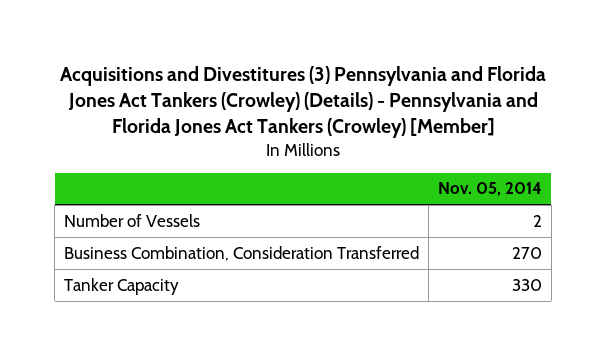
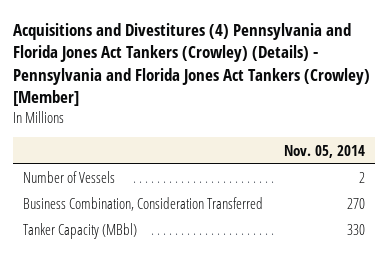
[60,66,547,139] Acquisitions and Divestitures (3) Pennsylvania and Florida Jones Act Tankers (Crowley) (Details) - Pennsylvania and Florida Jones Act Tankers (Crowley) [Member] -> [13,22,371,107] Acquisitions and Divestitures (4) Pennsylvania and Florida Jones Act Tankers (Crowley) (Details) - Pennsylvania and Florida Jones Act Tankers (Crowley) [Member]
[64,277,180,295] Tanker Capacity -> [23,223,138,240] Tanker Capacity (MBbl)

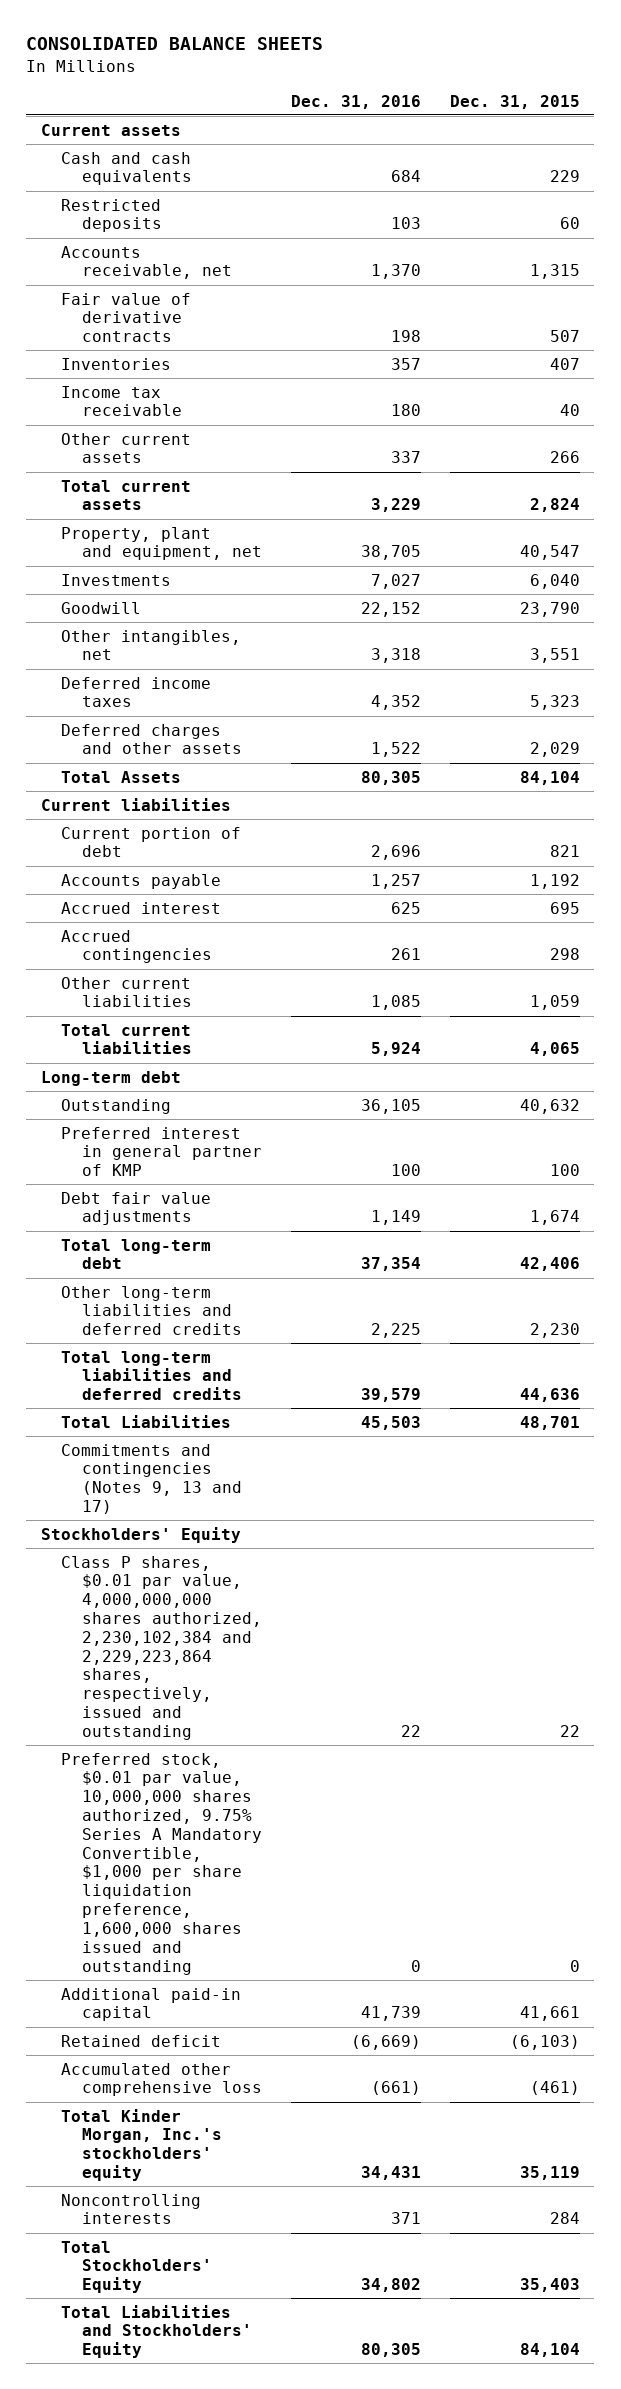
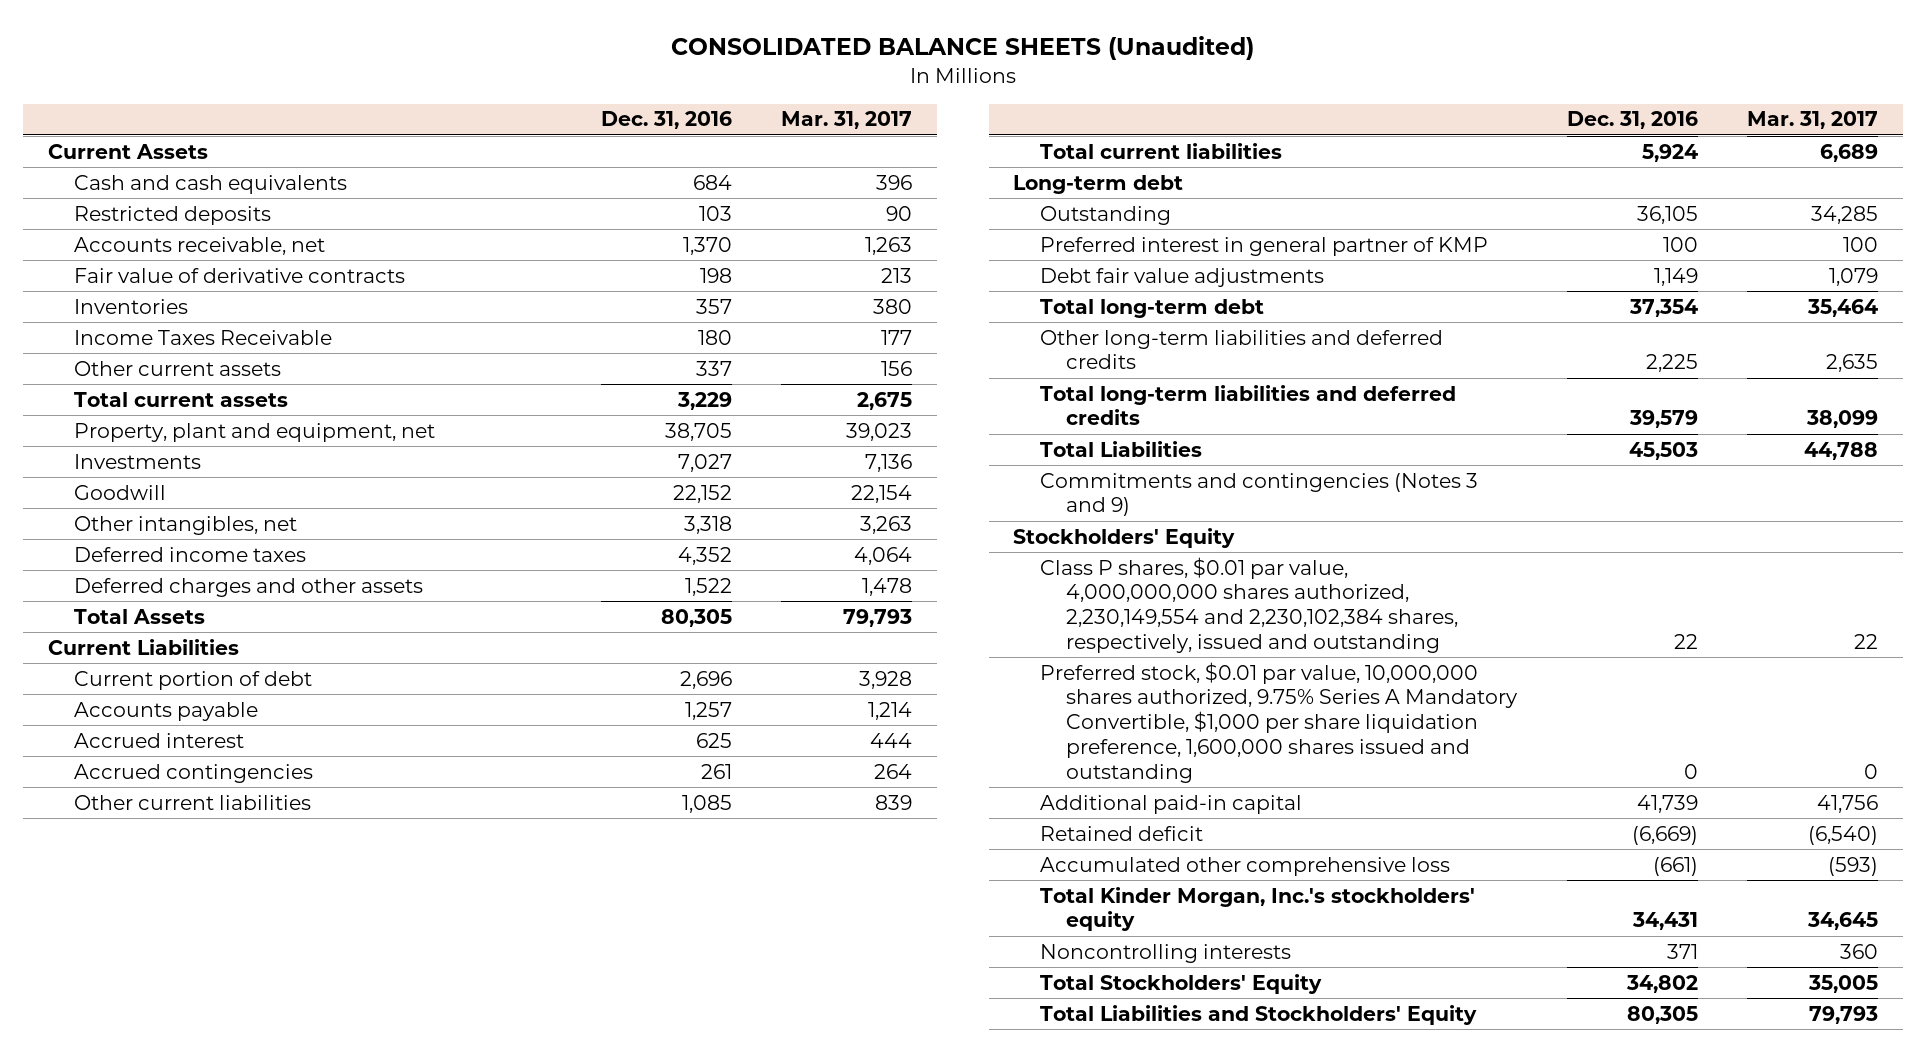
[26,37,324,51] CONSOLIDATED BALANCE SHEETS -> [670,36,1254,61] CONSOLIDATED BALANCE SHEETS (Unaudited)
[449,94,580,109] Dec. 31, 2015 -> none
none -> [781,111,913,130] Mar. 31, 2017
[40,123,181,136] Current assets -> [47,143,208,159] Current Assets
[61,385,183,417] Income tax receivable -> [74,329,333,345] Income Taxes Receivable
[40,797,231,811] Current liabilities -> [47,638,239,655] Current Liabilities
[61,1443,243,1515] Commitments and contingencies (Notes 9, 13 and 17) -> [1039,472,1478,517] Commitments and contingencies (Notes 3 and 9)
[61,1555,263,1740] Class P shares, $0.01 par value, 4,000,000,000 shares authorized, 2,230,102,384 and 2,229,223,864 shares, respectively, issued and outstanding -> [1039,556,1459,654] Class P shares, $0.01 par value, 4,000,000,000 shares authorized, 2,230,149,554 and 2,230,102,384 shares, respectively, issued and outstanding

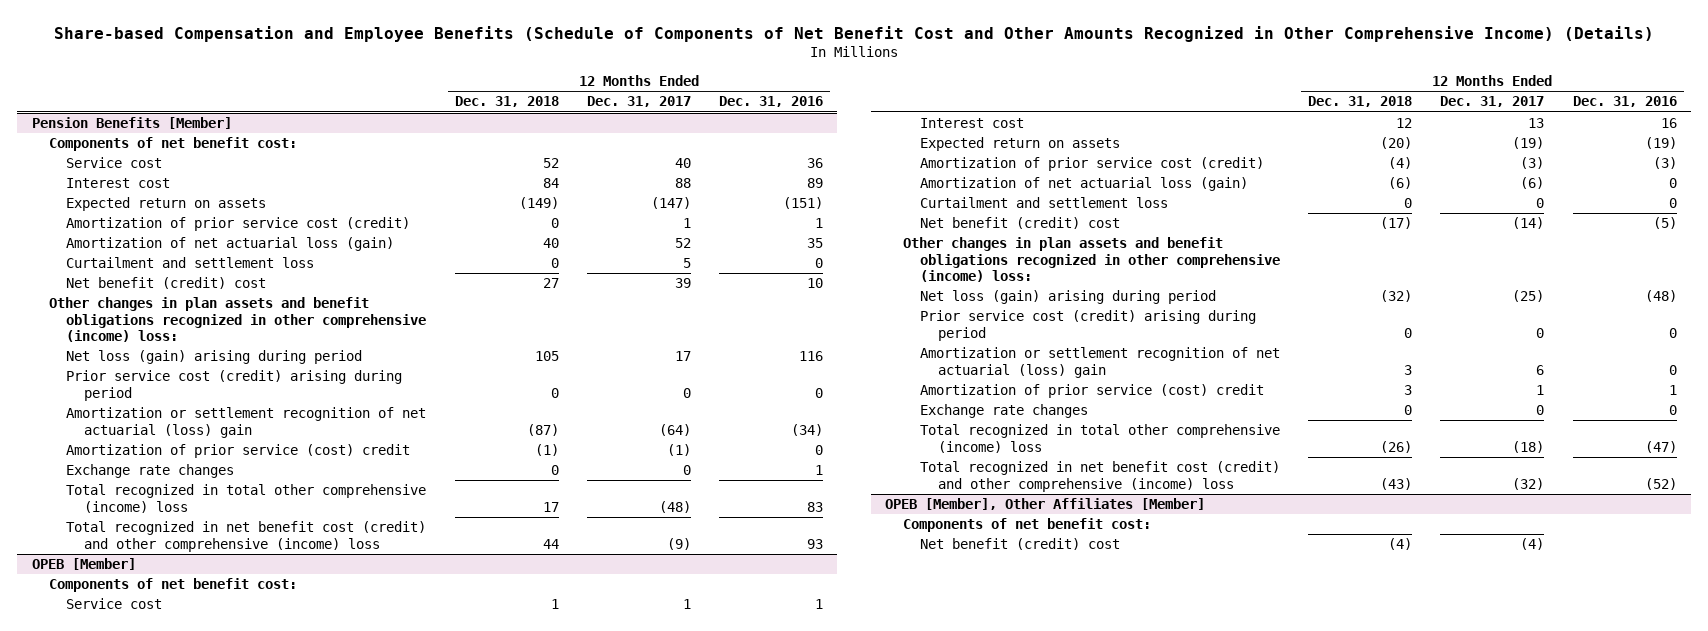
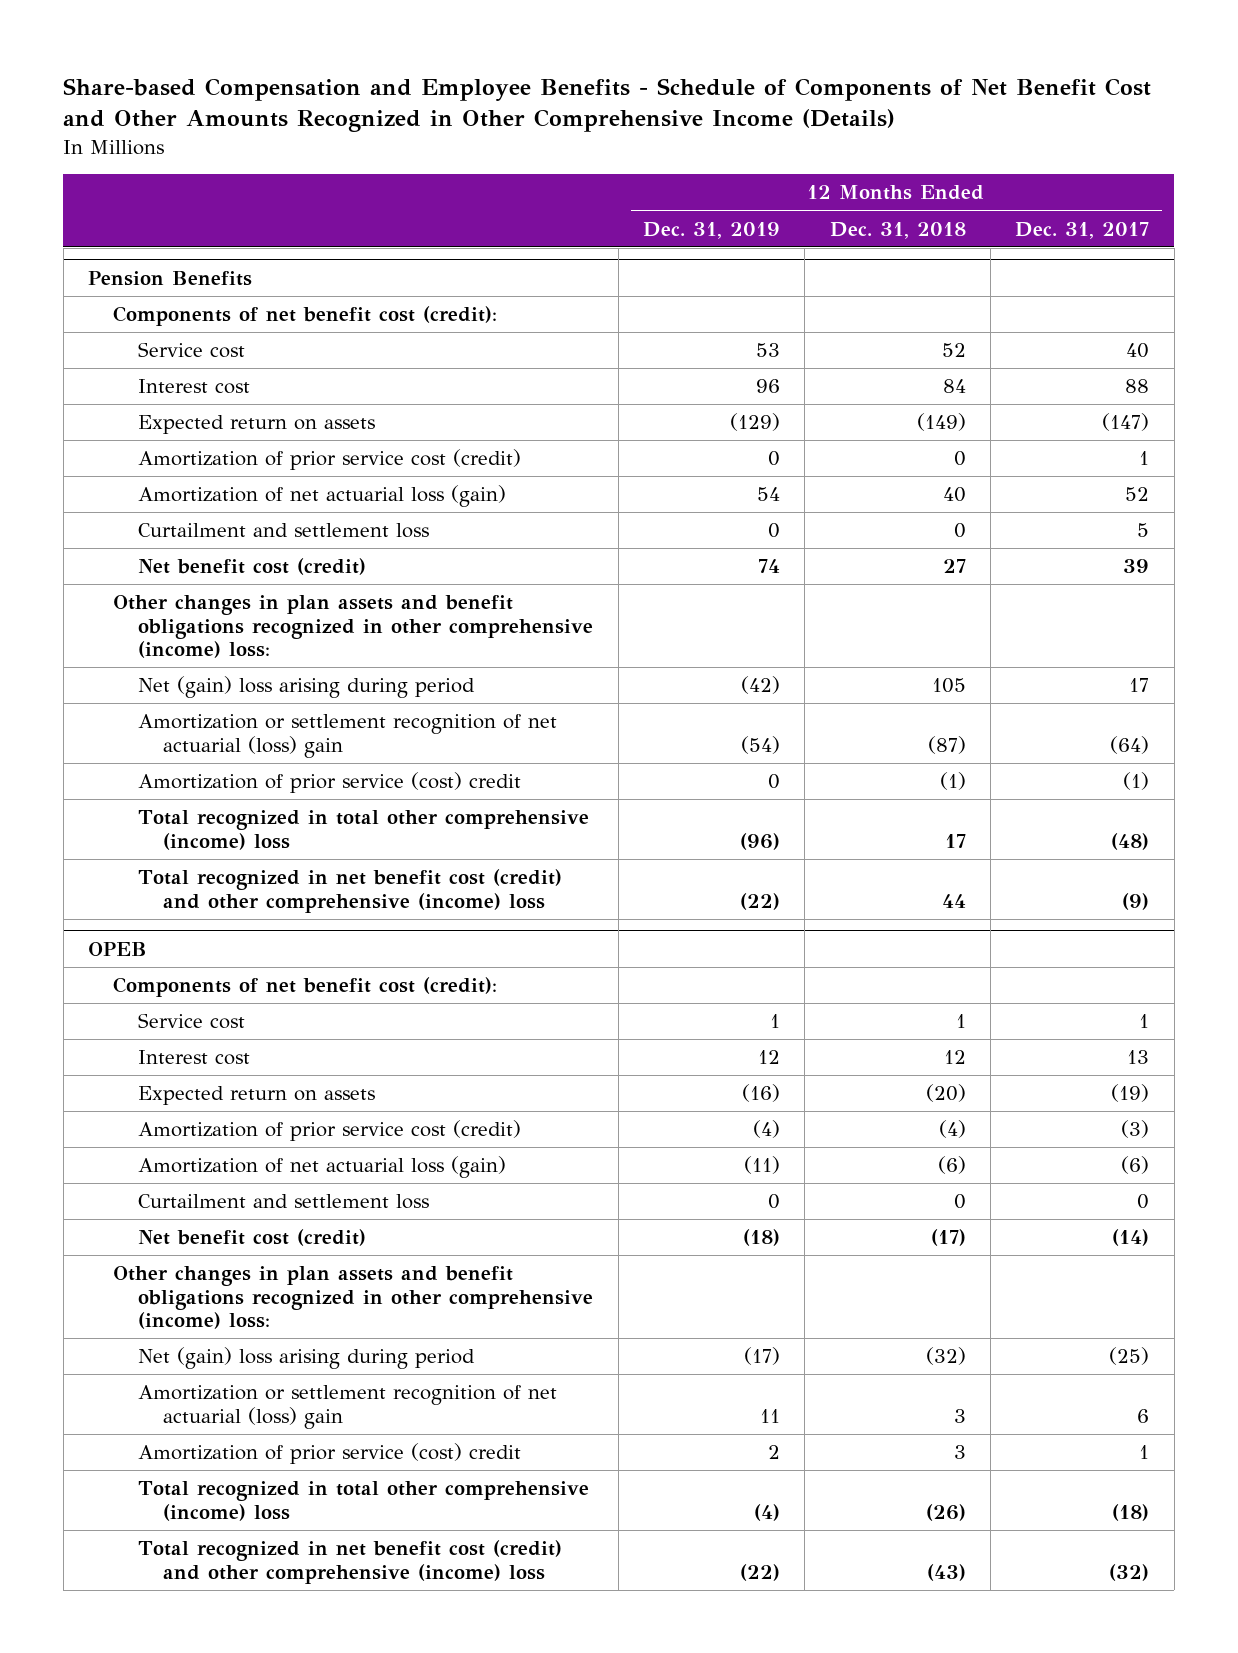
[54,25,1655,42] Share-based Compensation and Employee Benefits (Schedule of Components of Net Benefit Cost and Other Amounts Recognized in Other Comprehensive Income) (Details) -> [63,77,1152,133] Share-based Compensation and Employee Benefits - Schedule of Components of Net Benefit Cost and Other Amounts Recognized in Other Comprehensive Income (Details)
[718,96,823,108] Dec. 31, 2016 -> none
none -> [643,221,781,239] Dec. 31, 2019
[31,117,232,130] Pension Benefits [Member] -> [88,270,253,286] Pension Benefits
[48,137,297,152] Components of net benefit cost: -> [113,306,498,327] Components of net benefit cost (credit):
[66,277,267,290] Net benefit (credit) cost -> [138,558,367,576] Net benefit cost (credit)
[66,370,403,401] Prior service cost (credit) arising during period -> none
[66,350,363,365] Net loss (gain) arising during period -> [138,676,476,699] Net (gain) loss arising during period
[66,464,235,479] Exchange rate changes -> none
[31,558,136,571] OPEB [Member] -> [88,941,148,956] OPEB
[48,578,297,593] Components of net benefit cost: -> [113,977,498,998] Components of net benefit cost (credit):
[920,217,1121,230] Net benefit (credit) cost -> [138,1229,367,1247] Net benefit cost (credit)
[920,310,1257,341] Prior service cost (credit) arising during period -> none
[920,290,1217,305] Net loss (gain) arising during period -> [138,1347,476,1370] Net (gain) loss arising during period
[920,404,1089,419] Exchange rate changes -> none
[885,498,1206,511] OPEB [Member], Other Affiliates [Member] -> none
[902,518,1151,533] Components of net benefit cost: -> none
[920,538,1121,551] Net benefit (credit) cost -> none

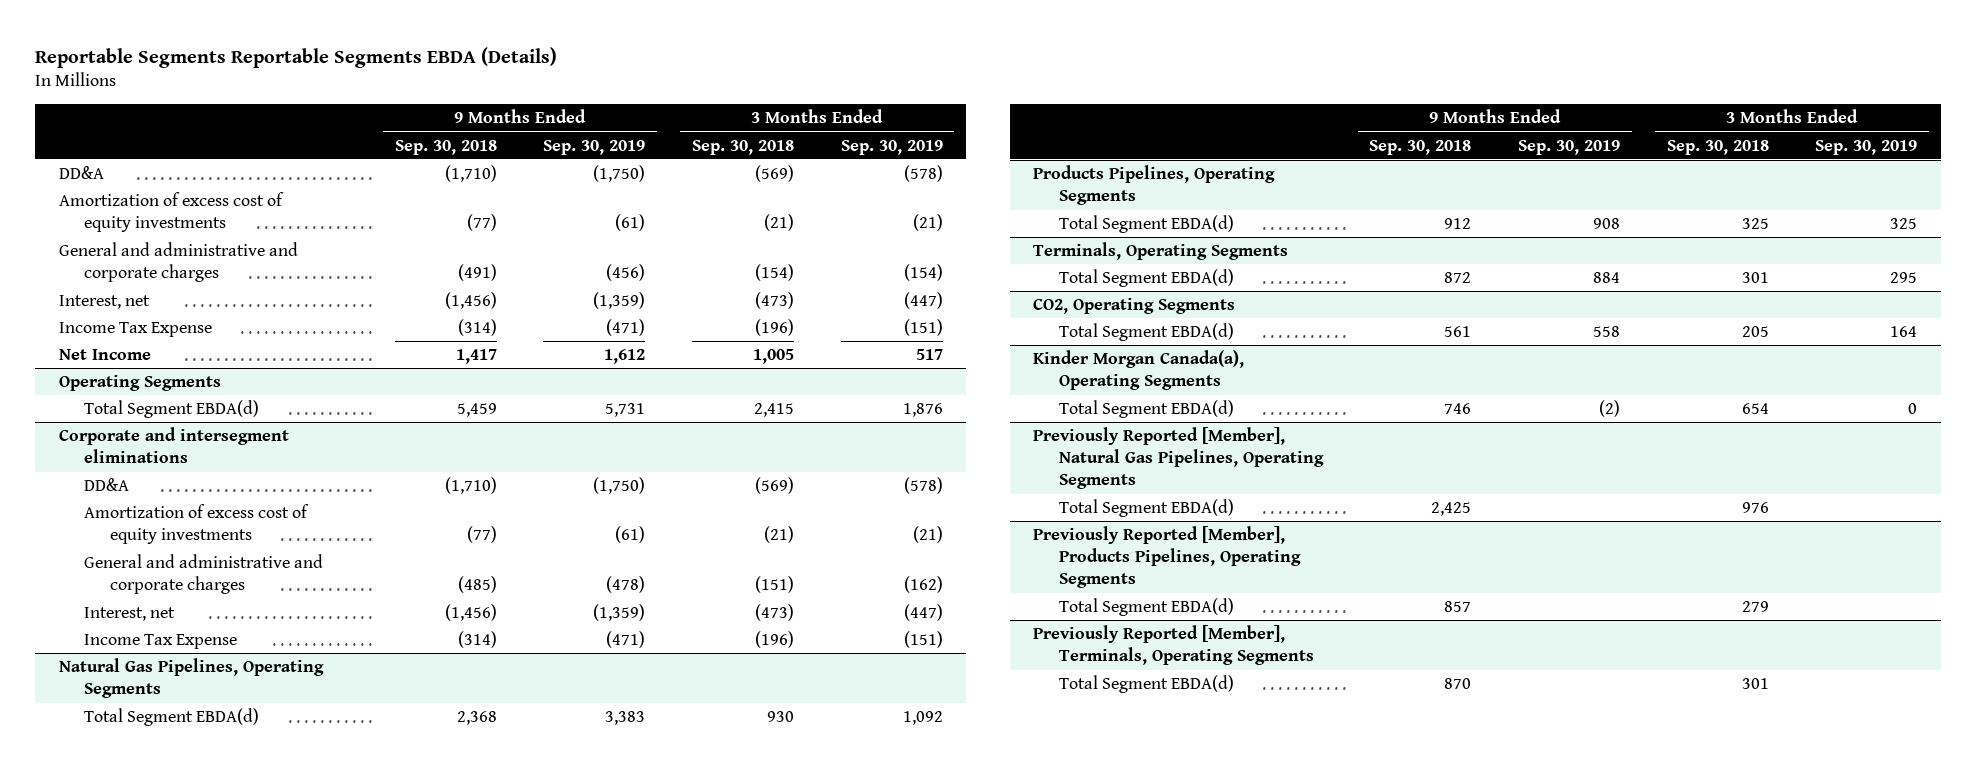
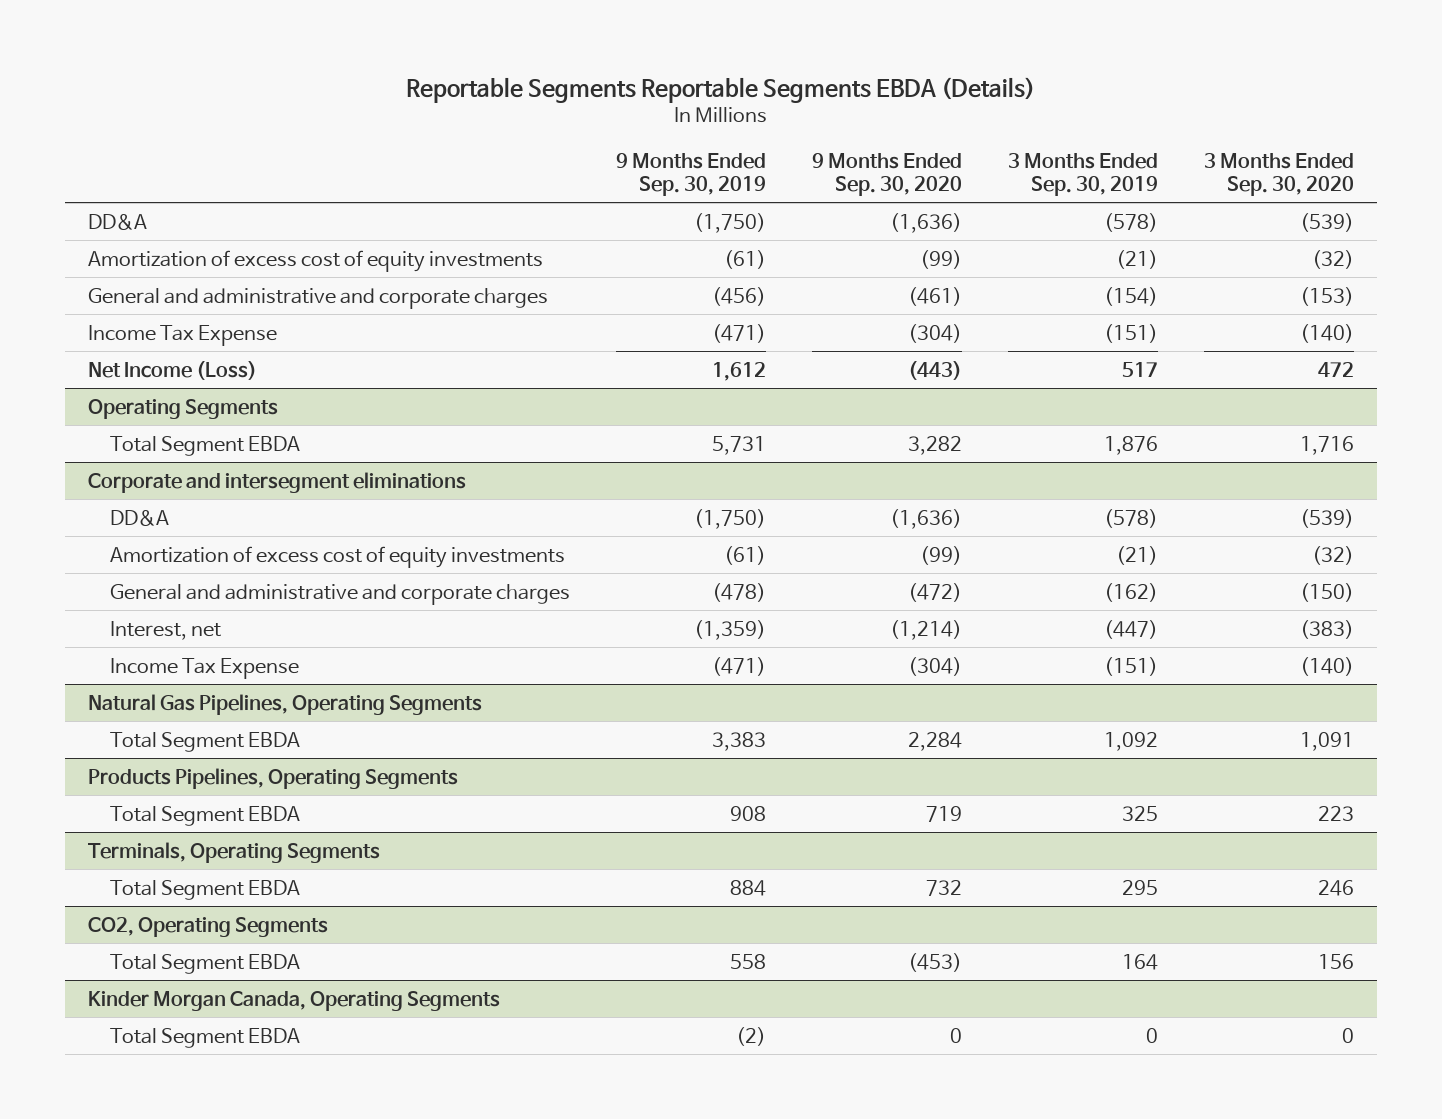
[394,139,497,155] Sep. 30, 2018 -> none
[692,139,795,155] Sep. 30, 2018 -> none
none -> [811,152,962,196] 9 Months Ended Sep. 30, 2020
none -> [1204,152,1355,196] 3 Months Ended Sep. 30, 2020
[58,295,150,310] Interest, net -> none
[58,349,151,361] Net Income -> [88,360,258,380] Net Income (Loss)
[84,400,260,419] Total Segment EBDA(d) -> [109,435,300,456] Total Segment EBDA
[84,708,260,727] Total Segment EBDA(d) -> [109,731,300,752] Total Segment EBDA
[1058,215,1234,234] Total Segment EBDA(d) -> [109,805,300,826] Total Segment EBDA
[1058,269,1234,288] Total Segment EBDA(d) -> [109,879,300,900] Total Segment EBDA
[1033,427,1324,490] Previously Reported [Member], Natural Gas Pipelines, Operating Segments -> none
[1058,499,1234,518] Total Segment EBDA(d) -> none
[1033,526,1301,589] Previously Reported [Member], Products Pipelines, Operating Segments -> none
[1058,598,1234,617] Total Segment EBDA(d) -> none
[1033,625,1314,666] Previously Reported [Member], Terminals, Operating Segments -> none
[1058,675,1234,694] Total Segment EBDA(d) -> none
[1058,323,1234,342] Total Segment EBDA(d) -> [109,953,300,974] Total Segment EBDA
[1033,350,1245,391] Kinder Morgan Canada(a), Operating Segments -> [88,990,501,1011] Kinder Morgan Canada, Operating Segments
[1058,400,1234,419] Total Segment EBDA(d) -> [109,1027,300,1048] Total Segment EBDA

